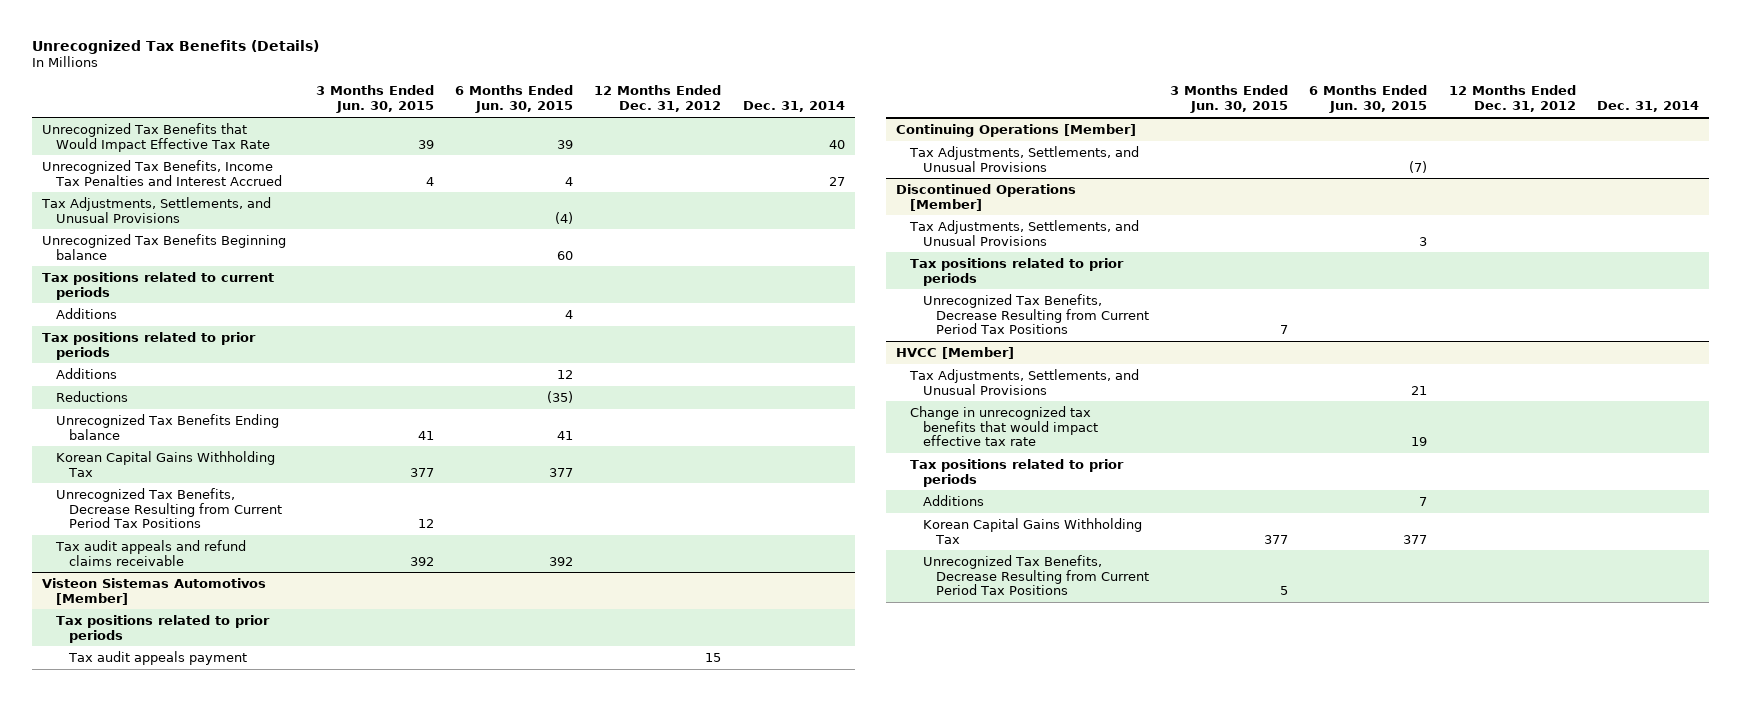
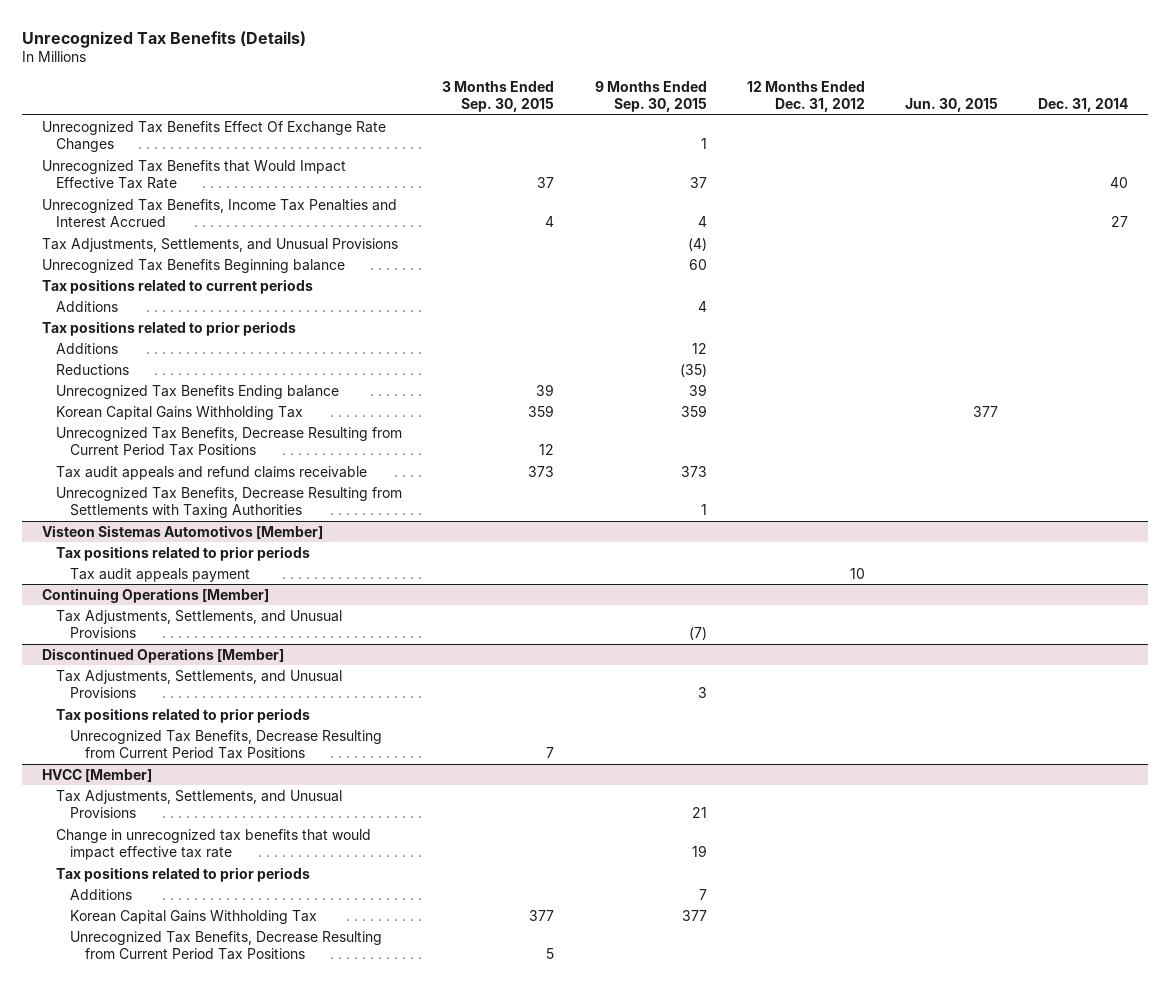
[316,85,435,114] 3 Months Ended Jun. 30, 2015 -> none
[455,85,574,114] 6 Months Ended Jun. 30, 2015 -> none
none -> [442,80,555,113] 3 Months Ended Sep. 30, 2015
none -> [594,80,707,113] 9 Months Ended Sep. 30, 2015
none -> [905,98,999,113] Jun. 30, 2015
none -> [42,120,387,153] Unrecognized Tax Benefits Effect Of Exchange Rate Changes
none -> [56,486,403,519] Unrecognized Tax Benefits, Decrease Resulting from Settlements with Taxing Authorities
[705,652,722,662] 15 -> [849,567,865,579] 10

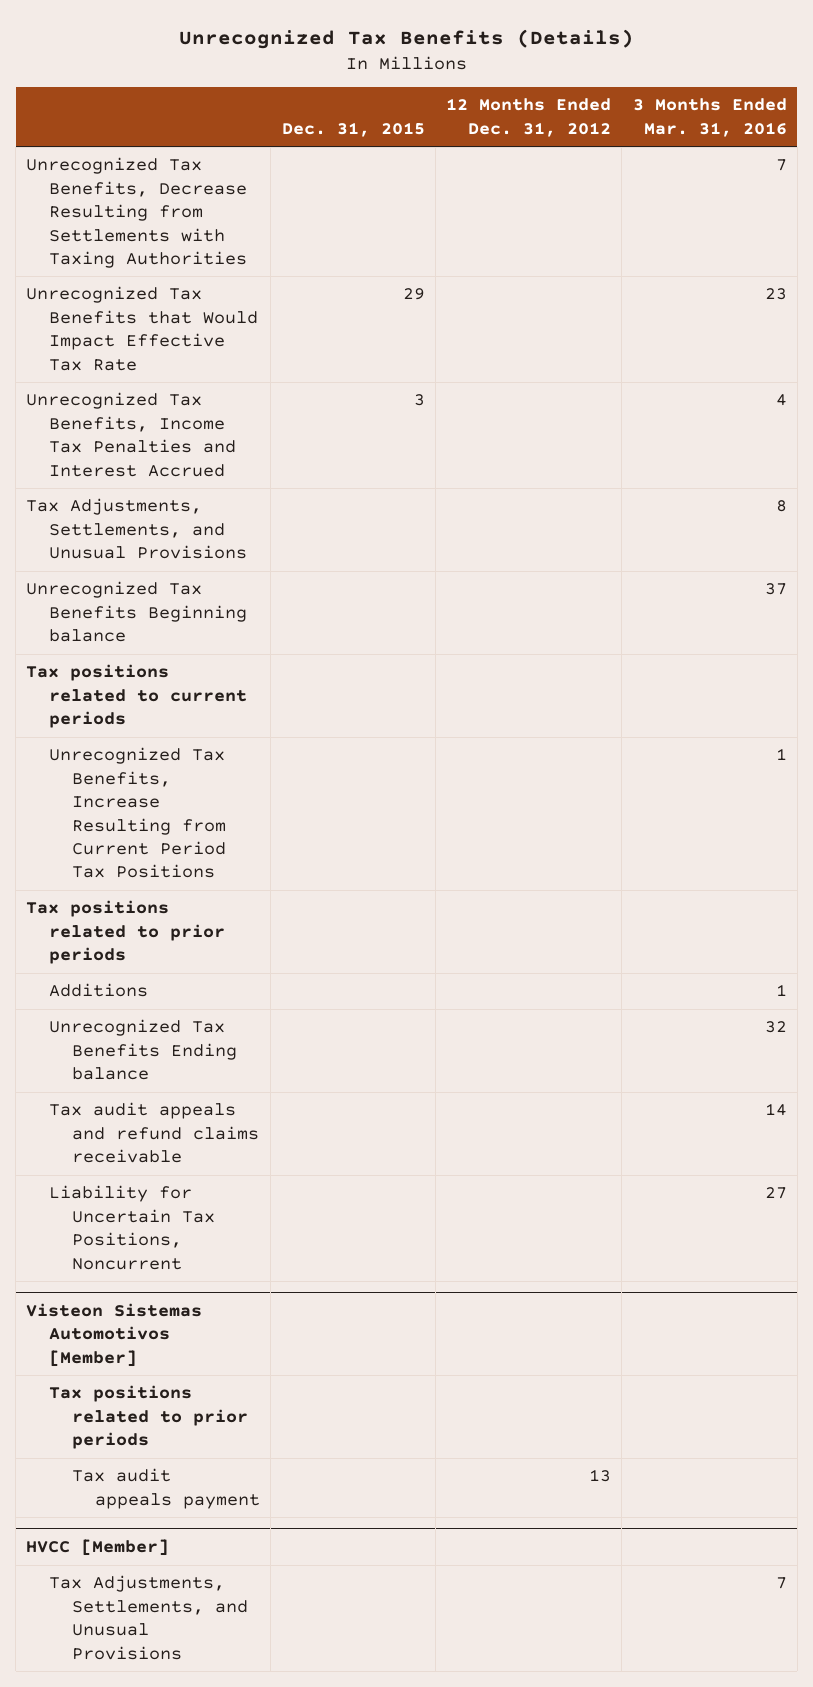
[442,80,555,113] 3 Months Ended Sep. 30, 2015 -> none
[594,80,707,113] 9 Months Ended Sep. 30, 2015 -> none
[905,98,999,113] Jun. 30, 2015 -> none
[1038,98,1129,113] Dec. 31, 2014 -> none
none -> [281,121,425,137] Dec. 31, 2015
none -> [632,98,787,137] 3 Months Ended Mar. 31, 2016
[42,120,387,153] Unrecognized Tax Benefits Effect Of Exchange Rate Changes -> none
[56,486,403,519] Unrecognized Tax Benefits, Decrease Resulting from Settlements with Taxing Authorities -> [26,157,248,268] Unrecognized Tax Benefits, Decrease Resulting from Settlements with Taxing Authorities
[56,300,119,312] Additions -> [49,747,227,879] Unrecognized Tax Benefits, Increase Resulting from Current Period Tax Positions
[56,363,130,375] Reductions -> none
[56,405,304,420] Korean Capital Gains Withholding Tax -> none
[56,426,403,457] Unrecognized Tax Benefits, Decrease Resulting from Current Period Tax Positions -> none
none -> [49,1185,216,1270] Liability for Uncertain Tax Positions, Noncurrent
[42,587,270,603] Continuing Operations [Member] -> none
[56,609,343,639] Tax Adjustments, Settlements, and Unusual Provisions -> none
[42,647,285,663] Discontinued Operations [Member] -> none
[56,669,343,699] Tax Adjustments, Settlements, and Unusual Provisions -> none
[56,707,311,723] Tax positions related to prior periods -> none
[70,729,383,760] Unrecognized Tax Benefits, Decrease Resulting from Current Period Tax Positions -> none
[849,567,865,579] 10 -> [589,1469,612,1483] 13
[56,828,372,861] Change in unrecognized tax benefits that would impact effective tax rate -> none
[56,866,311,882] Tax positions related to prior periods -> none
[70,888,133,900] Additions -> none
[70,909,318,924] Korean Capital Gains Withholding Tax -> none
[70,930,383,961] Unrecognized Tax Benefits, Decrease Resulting from Current Period Tax Positions -> none

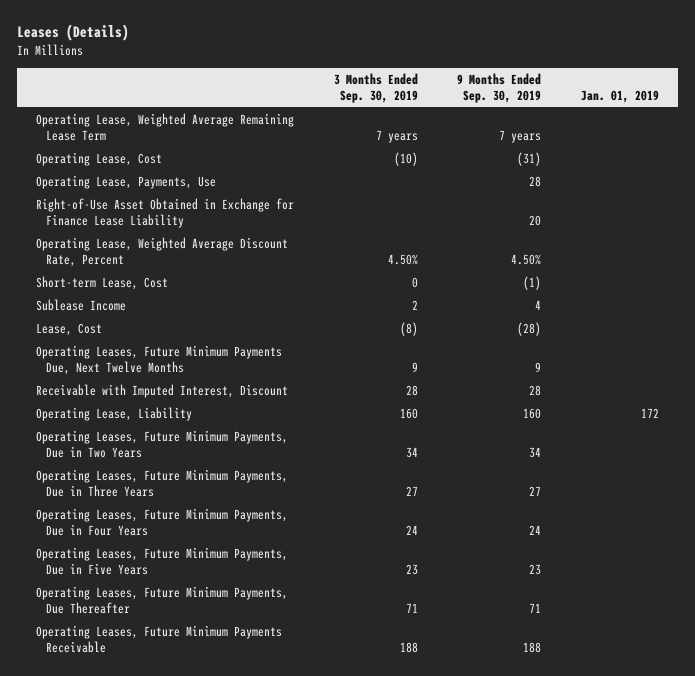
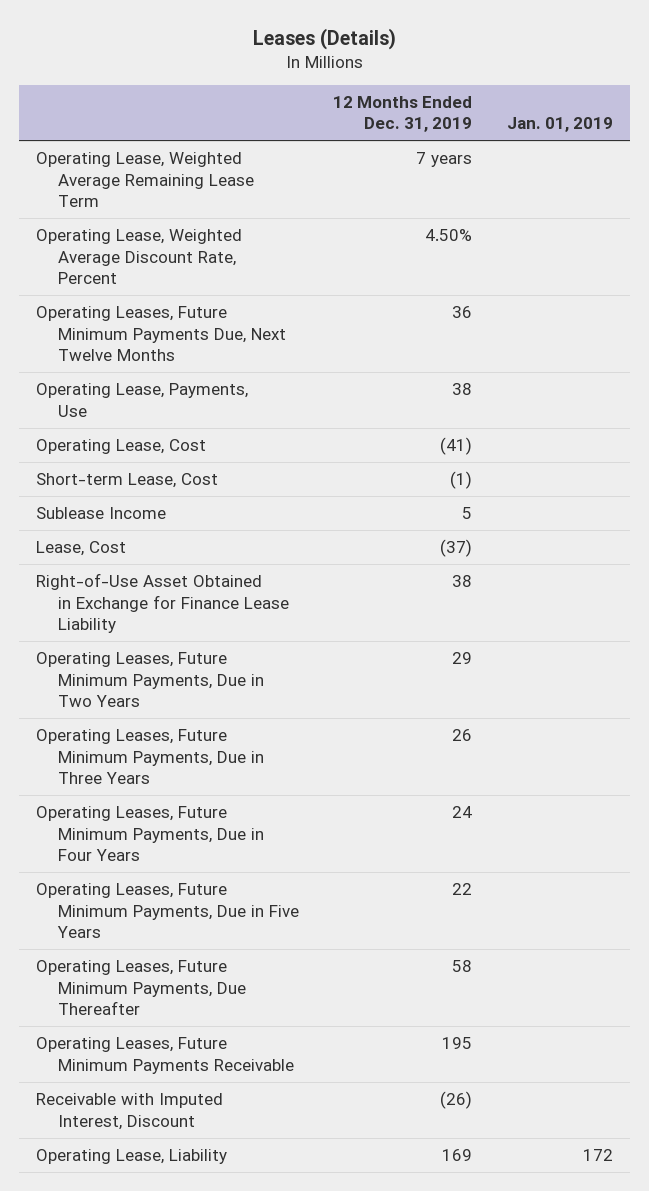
[333,73,418,103] 3 Months Ended Sep. 30, 2019 -> none
[457,73,542,103] 9 Months Ended Sep. 30, 2019 -> none
none -> [333,95,473,133] 12 Months Ended Dec. 31, 2019
[36,345,283,375] Operating Leases, Future Minimum Payments Due, Next Twelve Months -> [36,305,286,362] Operating Leases, Future Minimum Payments Due, Next Twelve Months
[36,175,217,190] Operating Lease, Payments, Use -> [36,382,249,417] Operating Lease, Payments, Use
[36,152,163,167] Operating Lease, Cost -> [36,438,207,454] Operating Lease, Cost
[36,198,295,228] Right-of-Use Asset Obtained in Exchange for Finance Lease Liability -> [36,572,289,634] Right-of-Use Asset Obtained in Exchange for Finance Lease Liability
[36,384,289,399] Receivable with Imputed Interest, Discount -> [36,1092,224,1130] Receivable with Imputed Interest, Discount
[36,407,193,422] Operating Lease, Liability -> [36,1148,228,1164] Operating Lease, Liability

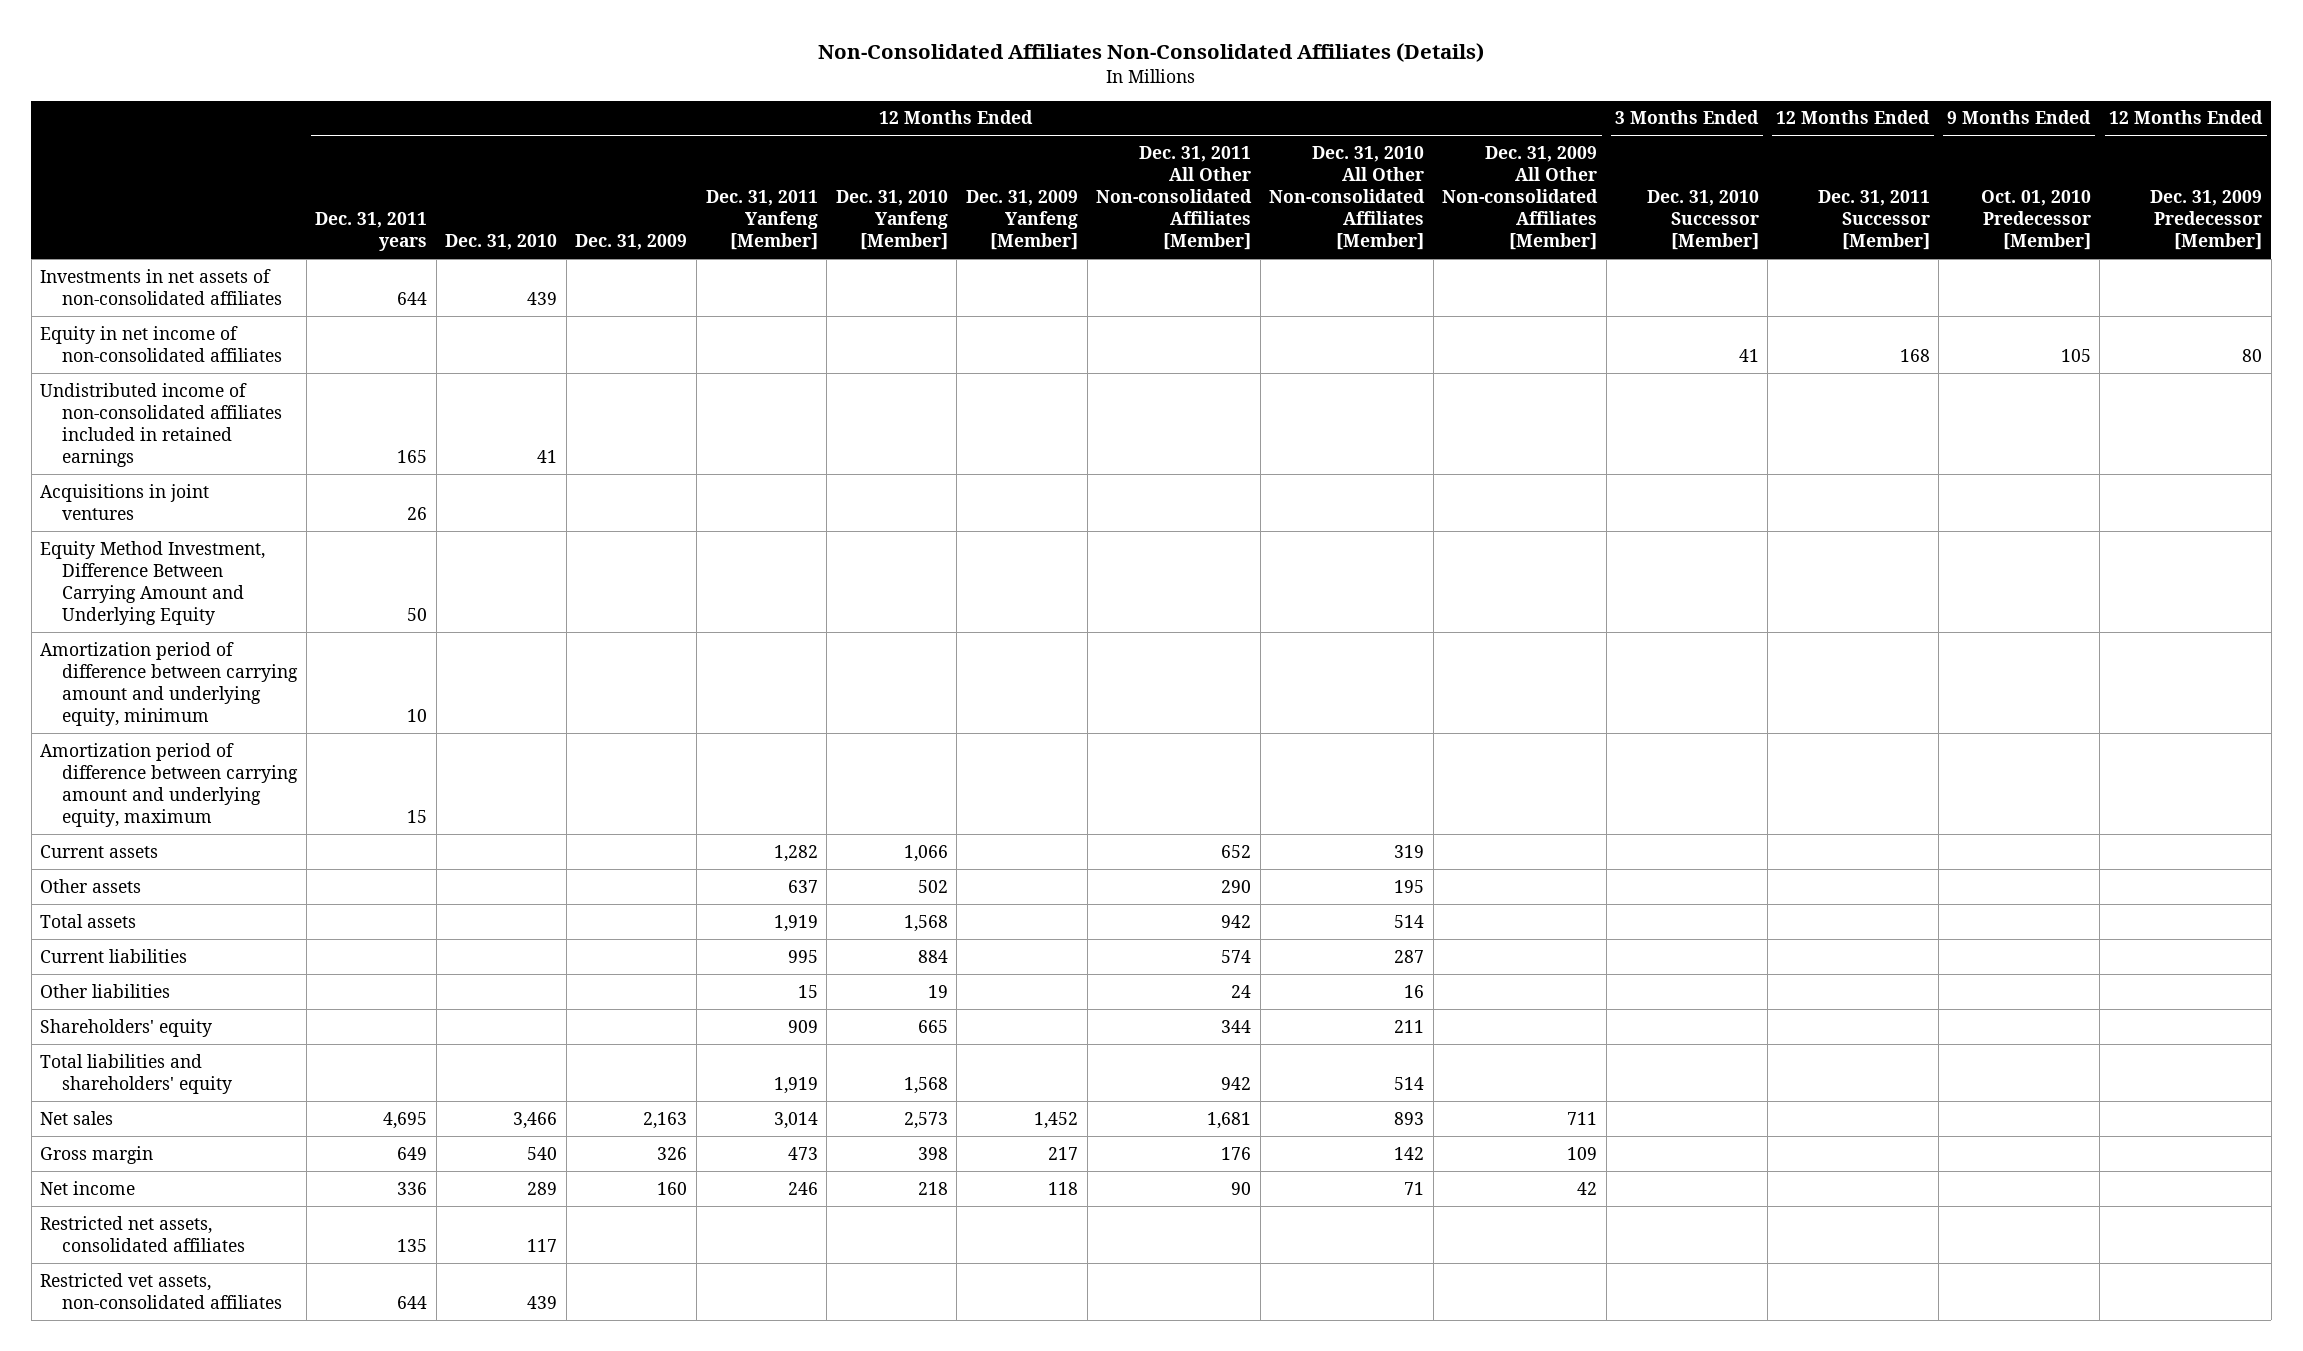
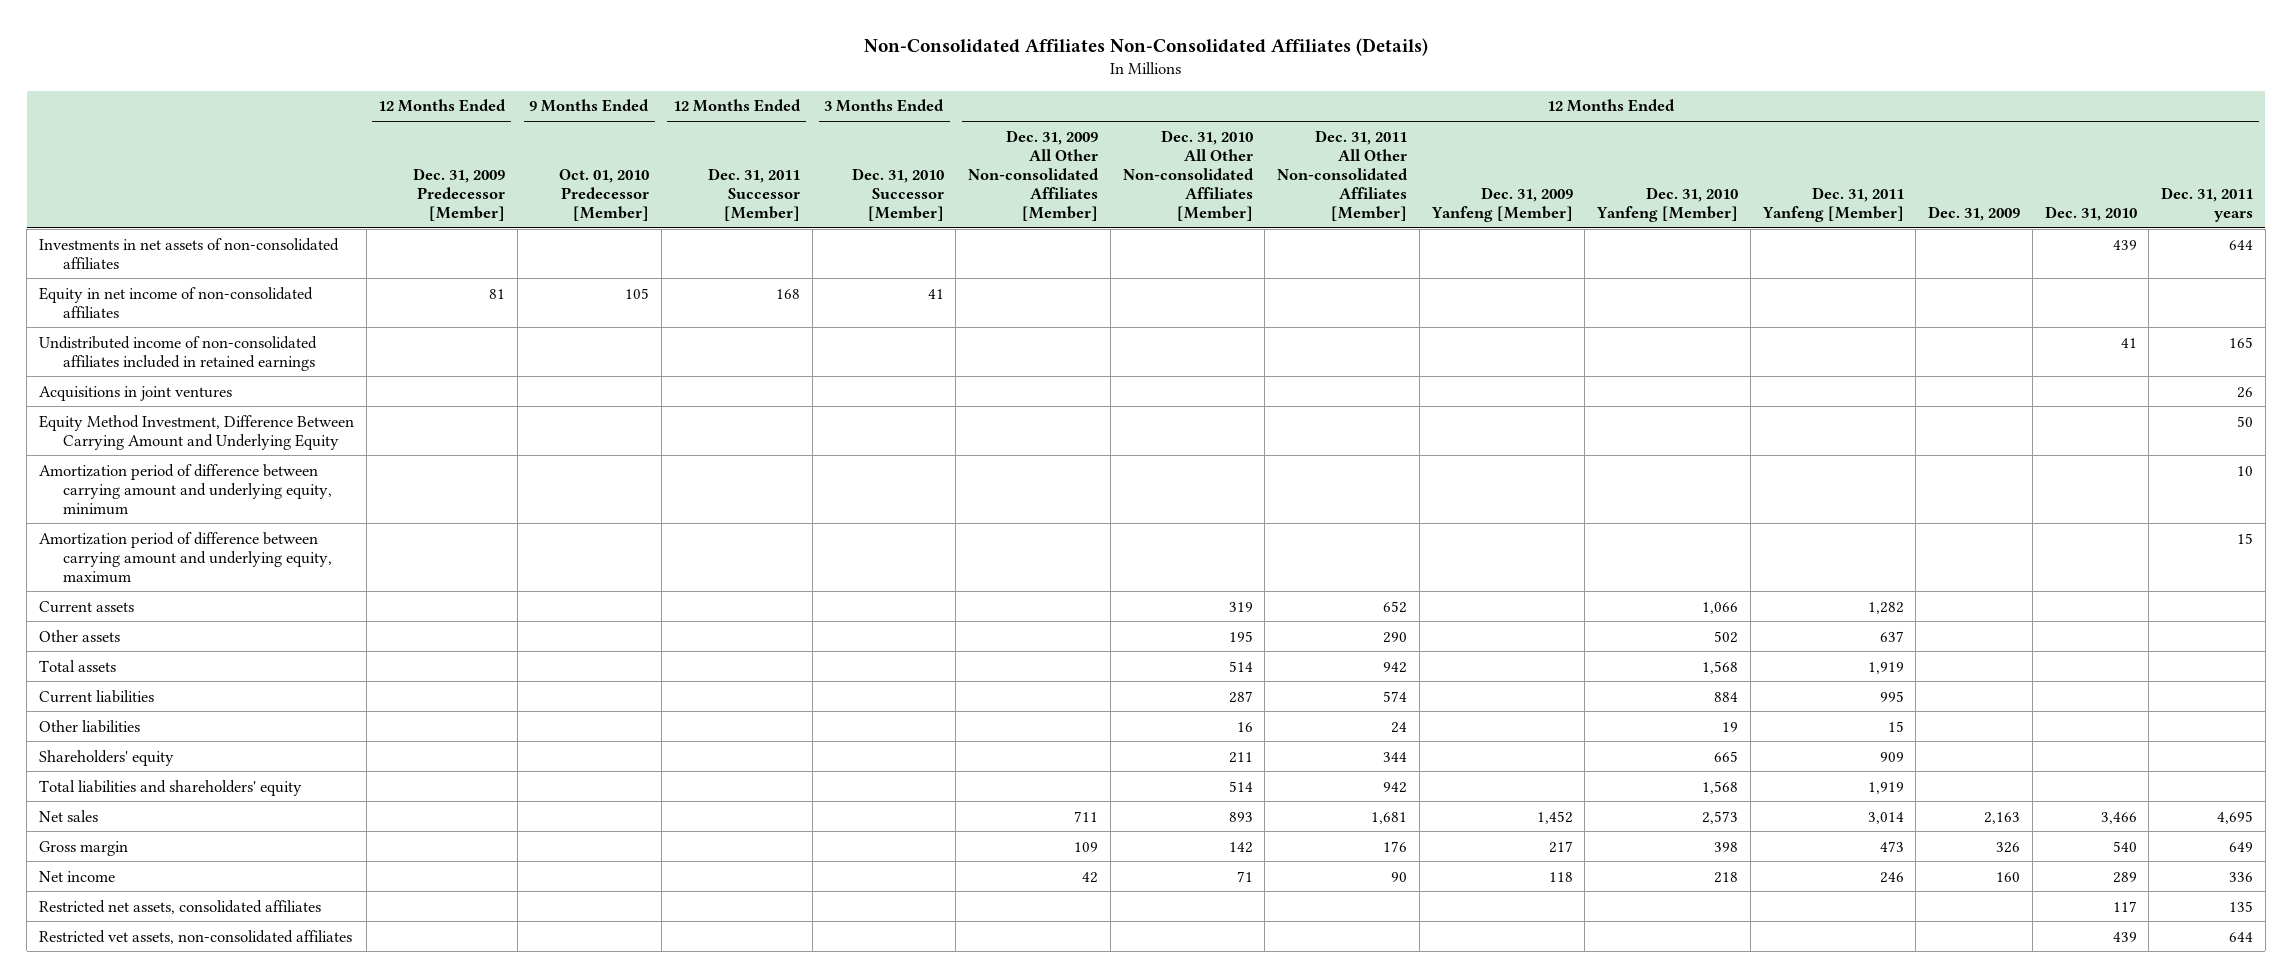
[2242,348,2263,362] 80 -> [489,288,506,299] 81

